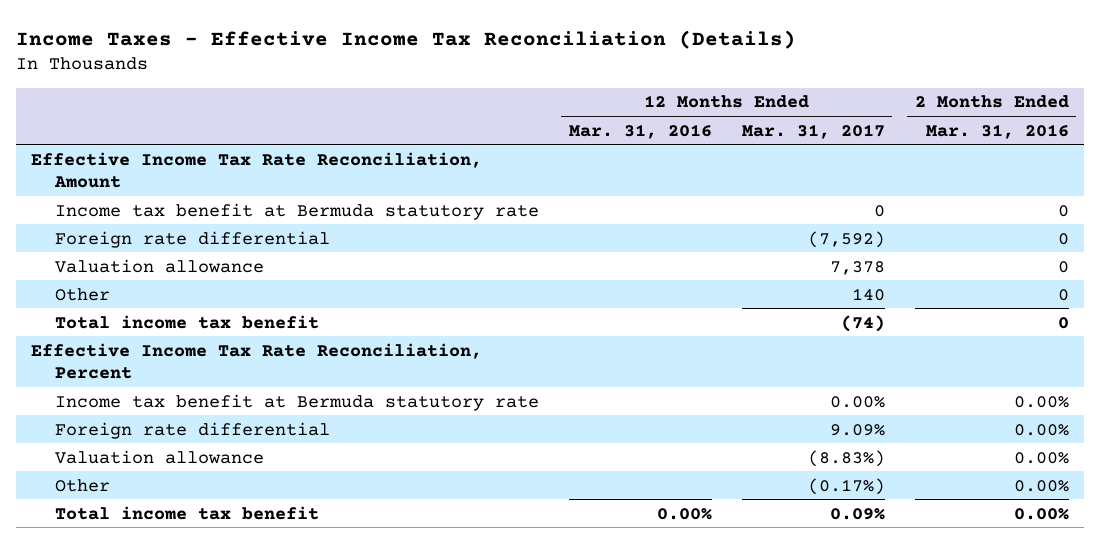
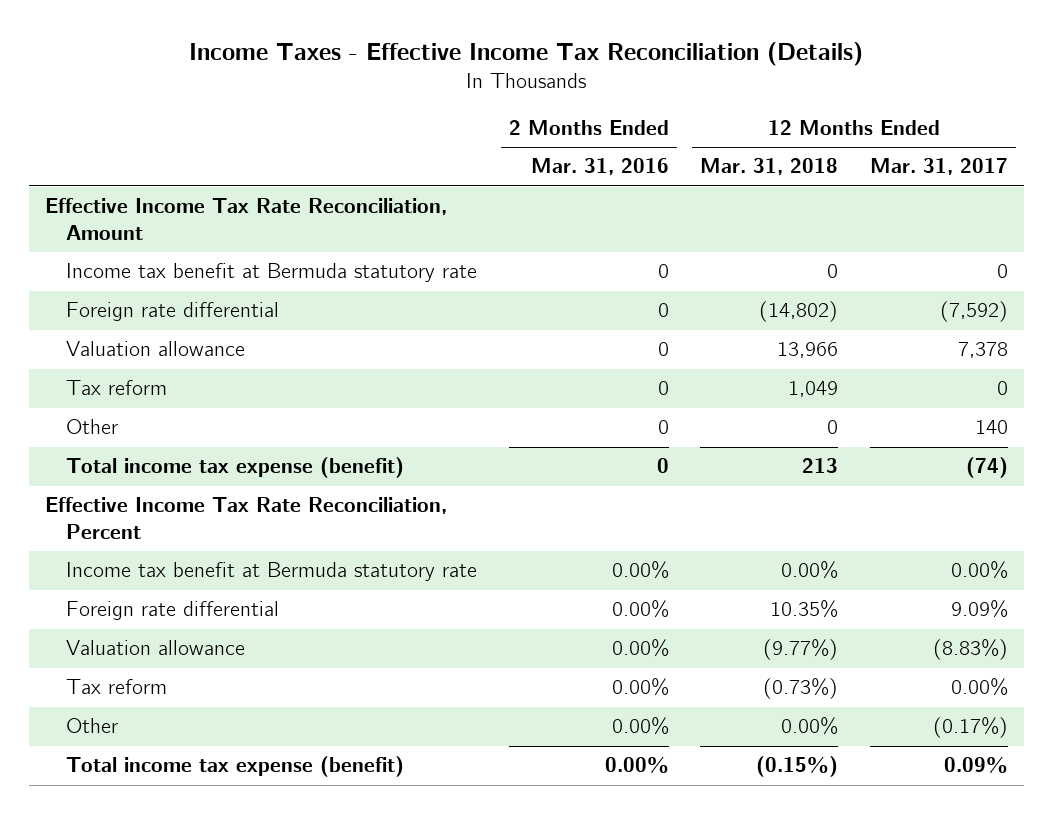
[568,123,712,139] Mar. 31, 2016 -> none
none -> [700,158,839,176] Mar. 31, 2018
none -> [66,380,168,396] Tax reform
[54,314,319,329] Total income tax benefit -> [66,457,405,479] Total income tax expense (benefit)
none -> [66,679,168,695] Tax reform
[54,505,319,520] Total income tax benefit -> [66,756,405,778] Total income tax expense (benefit)

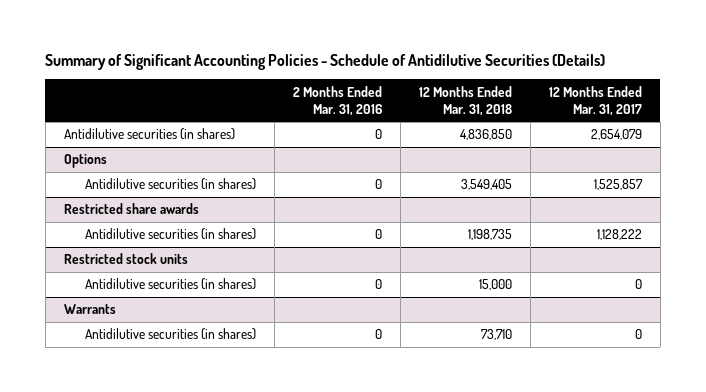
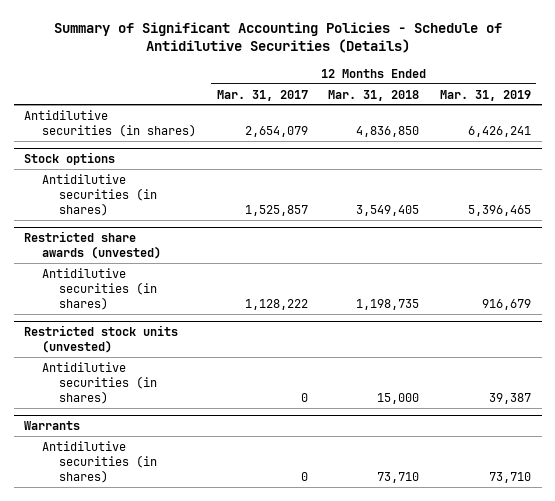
[292,85,382,116] 2 Months Ended Mar. 31, 2016 -> none
none -> [440,89,532,101] Mar. 31, 2019
[63,154,107,169] Options -> [24,152,116,166] Stock options
[63,203,199,215] Restricted share awards -> [24,231,161,260] Restricted share awards (unvested)
[63,253,188,265] Restricted stock units -> [24,325,179,354] Restricted stock units (unvested)

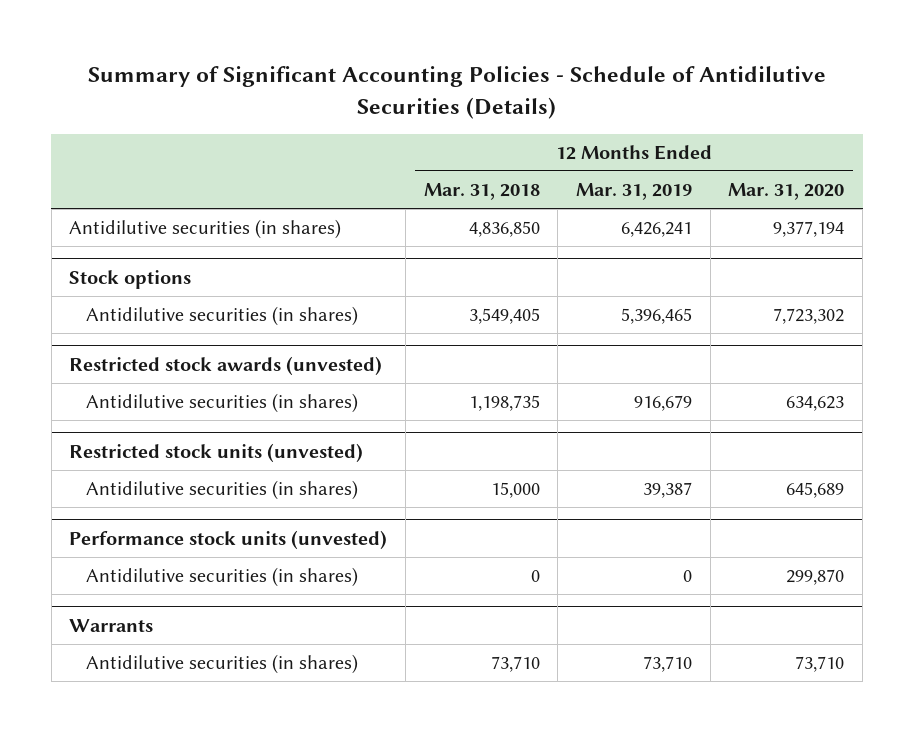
[216,89,308,101] Mar. 31, 2017 -> none
none -> [728,182,845,200] Mar. 31, 2020
[24,231,161,260] Restricted share awards (unvested) -> [69,355,383,376] Restricted stock awards (unvested)
none -> [69,529,388,550] Performance stock units (unvested)
none -> [86,567,359,588] Antidilutive securities (in shares)

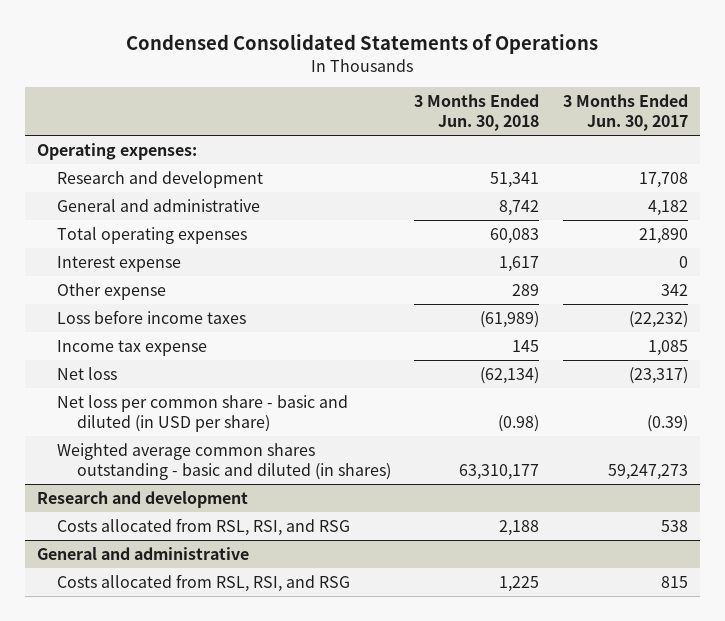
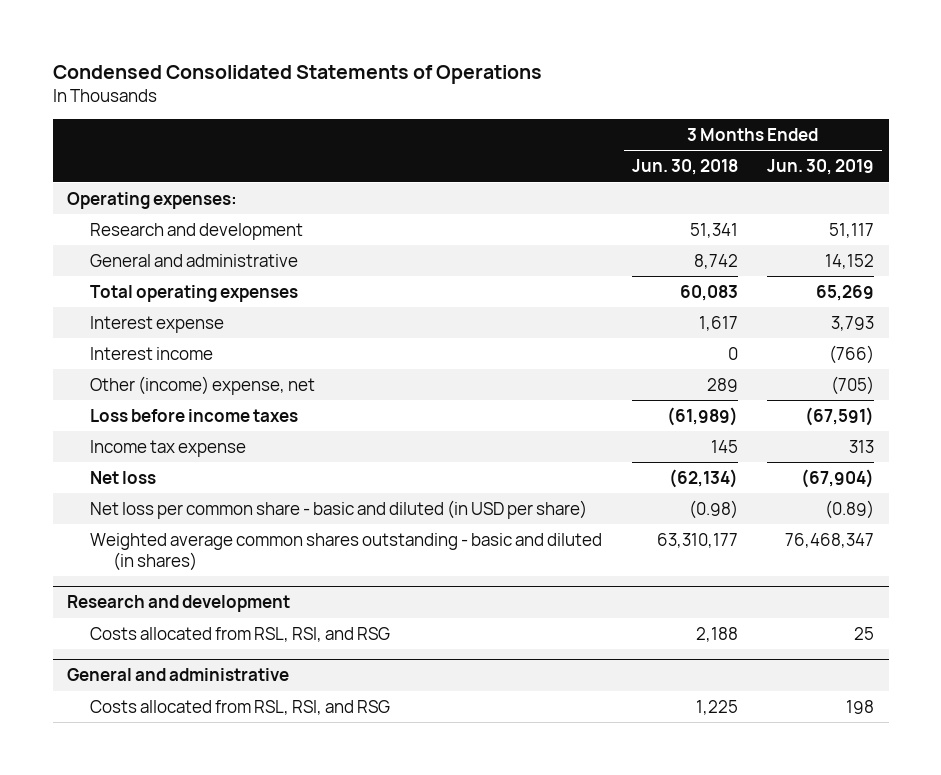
[562,94,688,132] 3 Months Ended Jun. 30, 2017 -> none
none -> [767,159,875,176] Jun. 30, 2019
none -> [90,346,214,360] Interest income
[56,282,166,300] Other expense -> [90,375,316,395] Other (income) expense, net

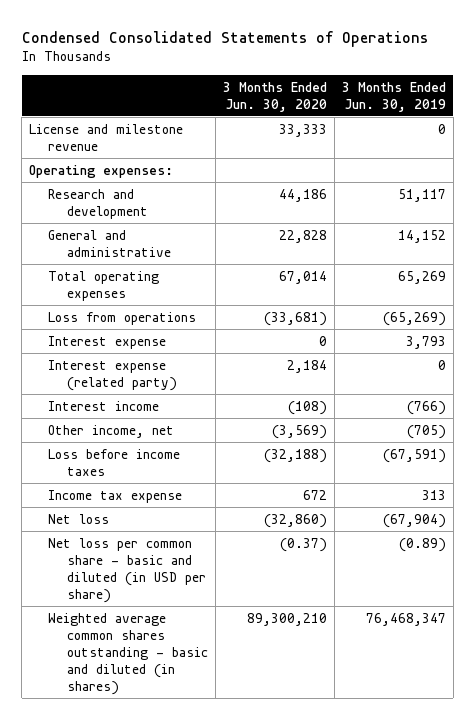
[631,159,738,176] Jun. 30, 2018 -> none
none -> [223,81,328,112] 3 Months Ended Jun. 30, 2020
none -> [29,123,184,151] License and milestone revenue
none -> [48,311,197,325] Loss from operations
none -> [48,359,178,391] Interest expense (related party)
[90,375,316,395] Other (income) expense, net -> [48,424,175,438] Other income, net
[67,595,291,613] Research and development -> none
[90,626,391,642] Costs allocated from RSL, RSI, and RSG -> none
[67,668,290,682] General and administrative -> none
[90,699,391,715] Costs allocated from RSL, RSI, and RSG -> none

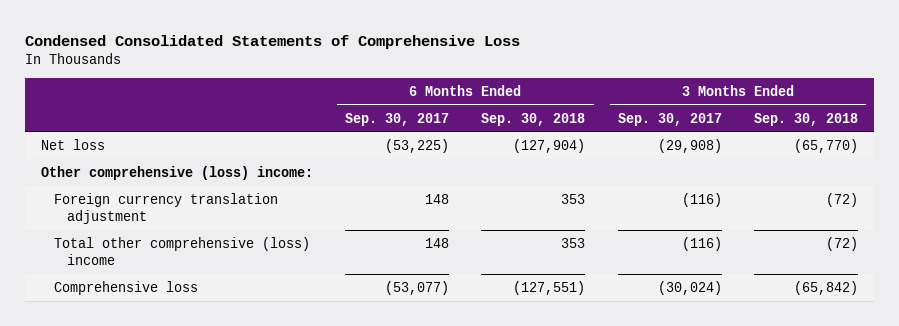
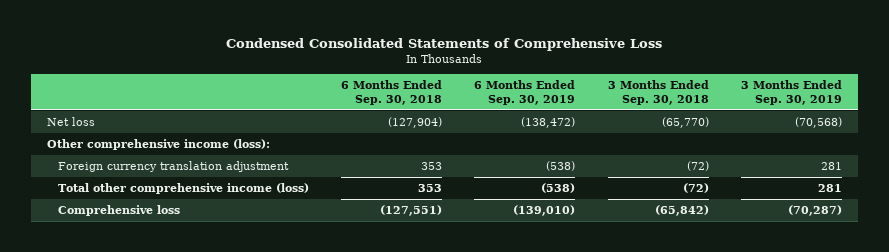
[345,112,450,126] Sep. 30, 2017 -> none
[617,112,722,126] Sep. 30, 2017 -> none
none -> [474,80,576,106] 6 Months Ended Sep. 30, 2019
none -> [740,80,842,106] 3 Months Ended Sep. 30, 2019
[40,165,313,180] Other comprehensive (loss) income: -> [47,138,271,150] Other comprehensive income (loss):
[54,236,311,265] Total other comprehensive (loss) income -> [58,182,310,194] Total other comprehensive income (loss)

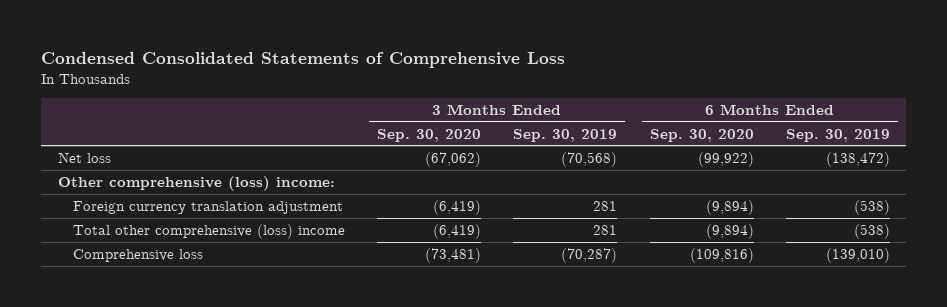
[341,80,443,106] 6 Months Ended Sep. 30, 2018 -> none
[607,80,709,106] 3 Months Ended Sep. 30, 2018 -> none
none -> [377,128,482,142] Sep. 30, 2020
none -> [649,128,754,142] Sep. 30, 2020
[47,138,271,150] Other comprehensive income (loss): -> [57,175,335,191] Other comprehensive (loss) income:
[58,182,310,194] Total other comprehensive income (loss) -> [72,223,345,239] Total other comprehensive (loss) income

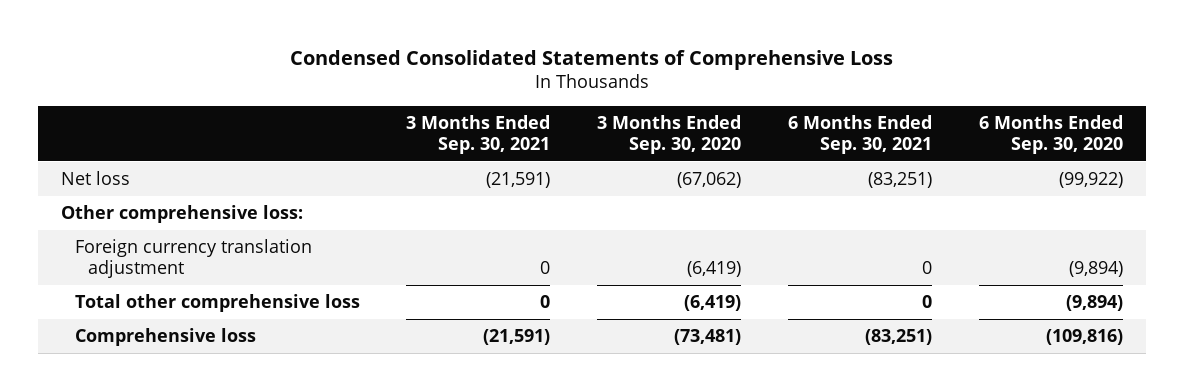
[513,128,618,142] Sep. 30, 2019 -> none
[785,128,890,142] Sep. 30, 2019 -> none
none -> [406,115,551,155] 3 Months Ended Sep. 30, 2021
none -> [788,115,933,155] 6 Months Ended Sep. 30, 2021
[57,175,335,191] Other comprehensive (loss) income: -> [61,205,304,224] Other comprehensive loss:
[72,223,345,239] Total other comprehensive (loss) income -> [74,294,360,313] Total other comprehensive loss

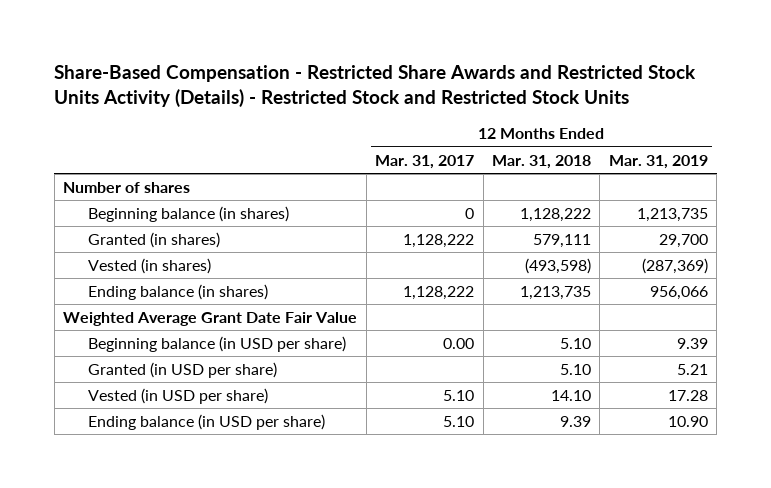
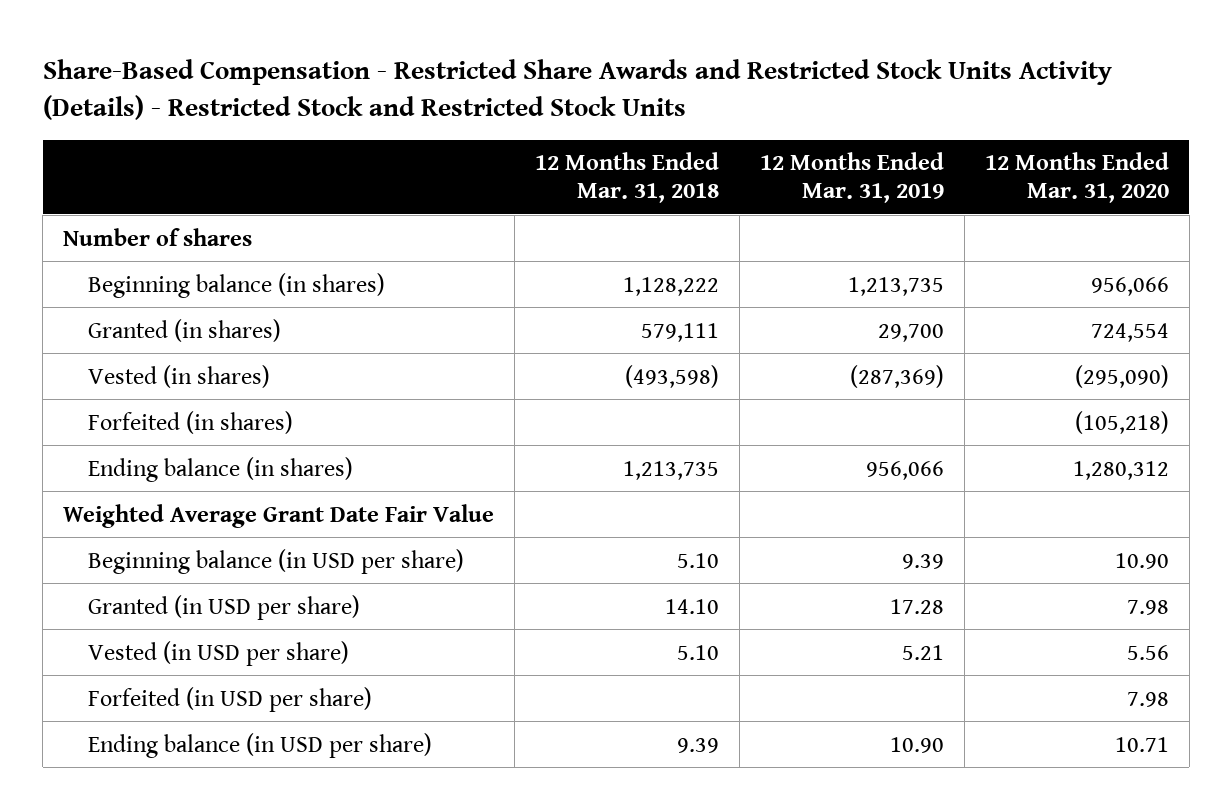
[375,154,475,169] Mar. 31, 2017 -> none
none -> [984,152,1169,203] 12 Months Ended Mar. 31, 2020
none -> [88,410,294,434] Forfeited (in shares)
[559,363,591,375] 5.10 -> [665,598,720,614] 14.10
[676,363,708,375] 5.21 -> [889,598,944,614] 17.28
[550,389,591,401] 14.10 -> [677,644,720,660] 5.10
[667,389,708,401] 17.28 -> [901,644,944,660] 5.21
none -> [88,686,373,712] Forfeited (in USD per share)

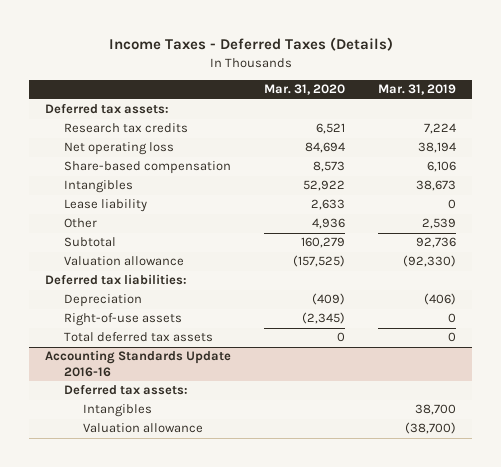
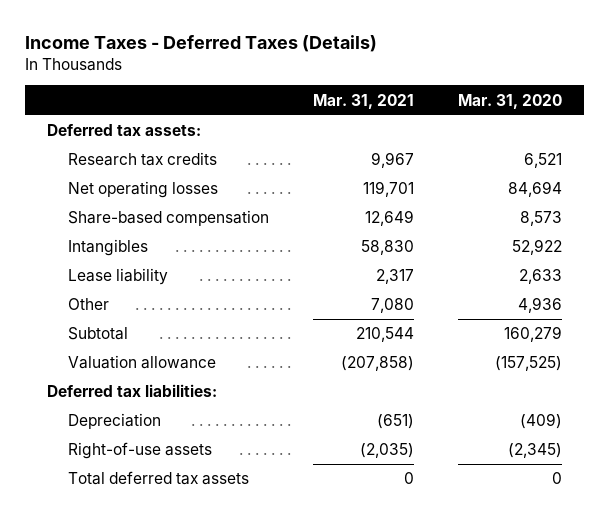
[377,84,456,96] Mar. 31, 2019 -> none
none -> [313,93,415,109] Mar. 31, 2021
[63,142,174,156] Net operating loss -> [68,181,219,199] Net operating losses
[45,350,232,377] Accounting Standards Update 2016-16 -> none
[63,384,188,396] Deferred tax assets: -> none
[82,404,152,418] Intangibles -> none
[82,423,203,434] Valuation allowance -> none

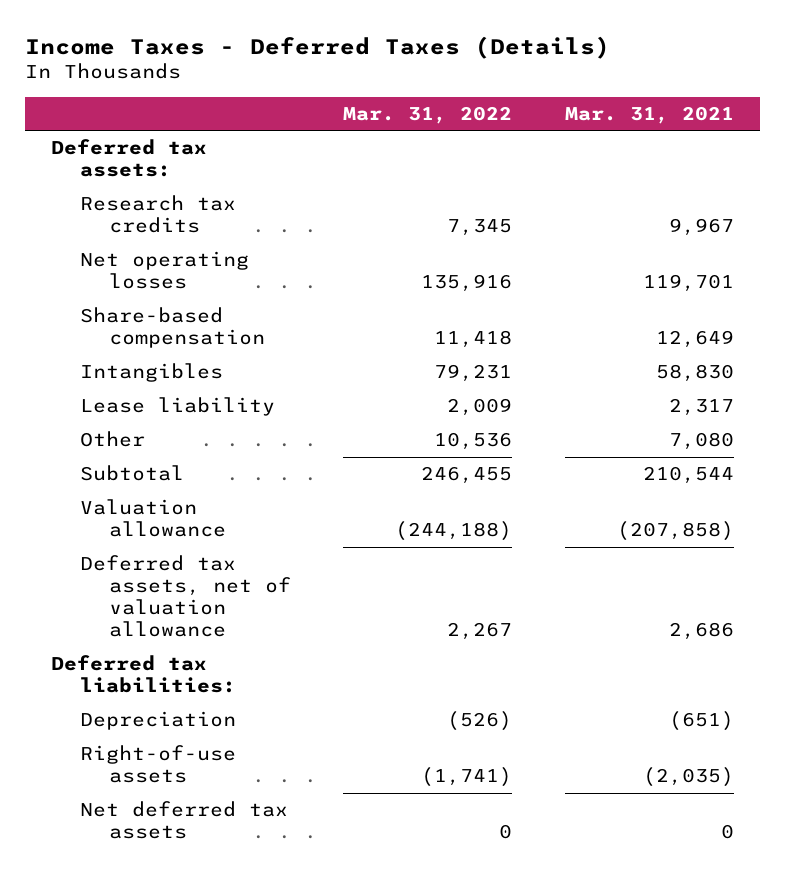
[458,93,563,109] Mar. 31, 2020 -> none
none -> [343,105,513,124] Mar. 31, 2022
none -> [80,555,291,638] Deferred tax assets, net of valuation allowance
[68,471,250,486] Total deferred tax assets -> [80,801,289,840] Net deferred tax assets

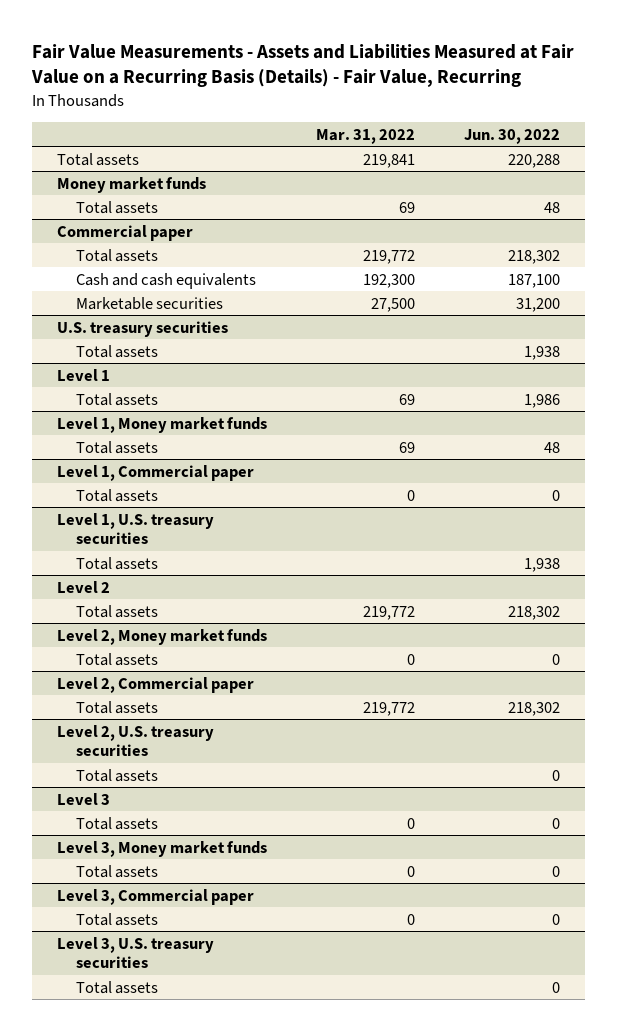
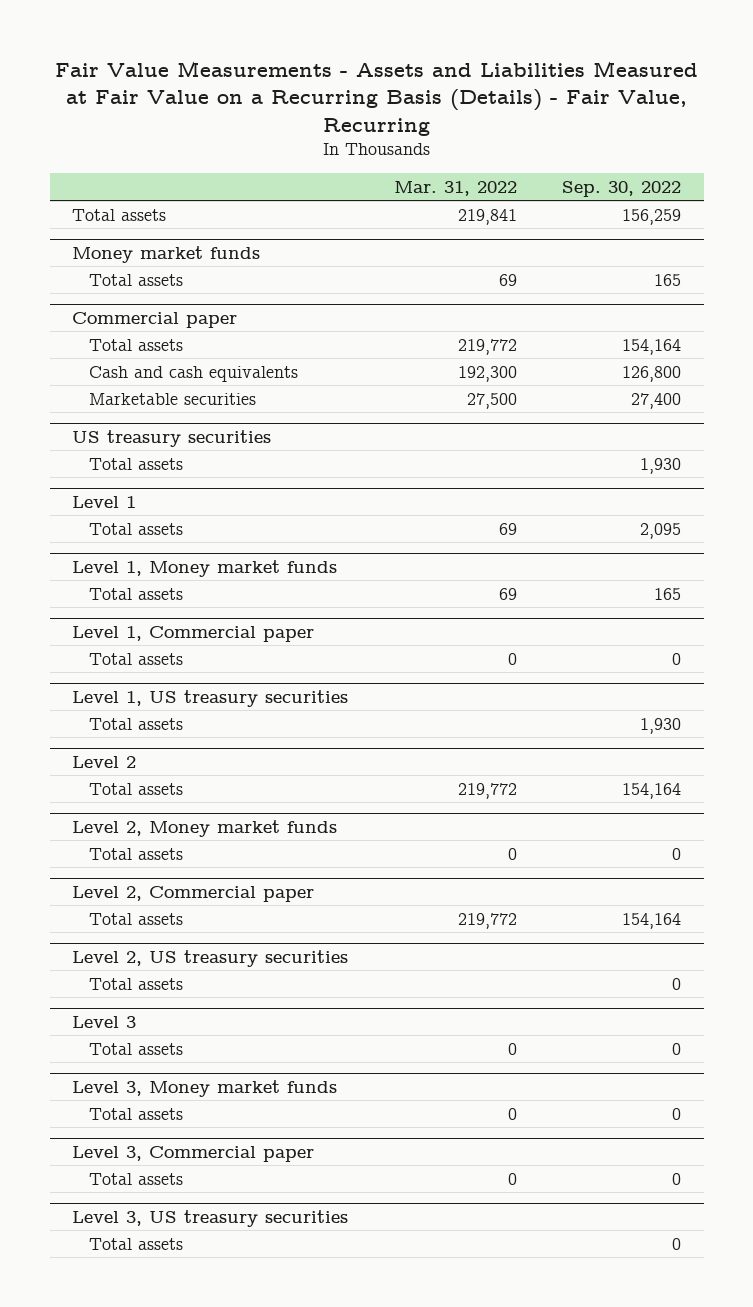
[464,128,561,144] Jun. 30, 2022 -> none
none -> [562,180,682,197] Sep. 30, 2022
[56,320,228,337] U.S. treasury securities -> [72,429,272,447] US treasury securities
[56,512,214,545] Level 1, U.S. treasury securities -> [72,689,349,707] Level 1, US treasury securities
[56,724,214,757] Level 2, U.S. treasury securities -> [72,949,349,967] Level 2, US treasury securities
[56,936,214,969] Level 3, U.S. treasury securities -> [72,1209,349,1227] Level 3, US treasury securities

